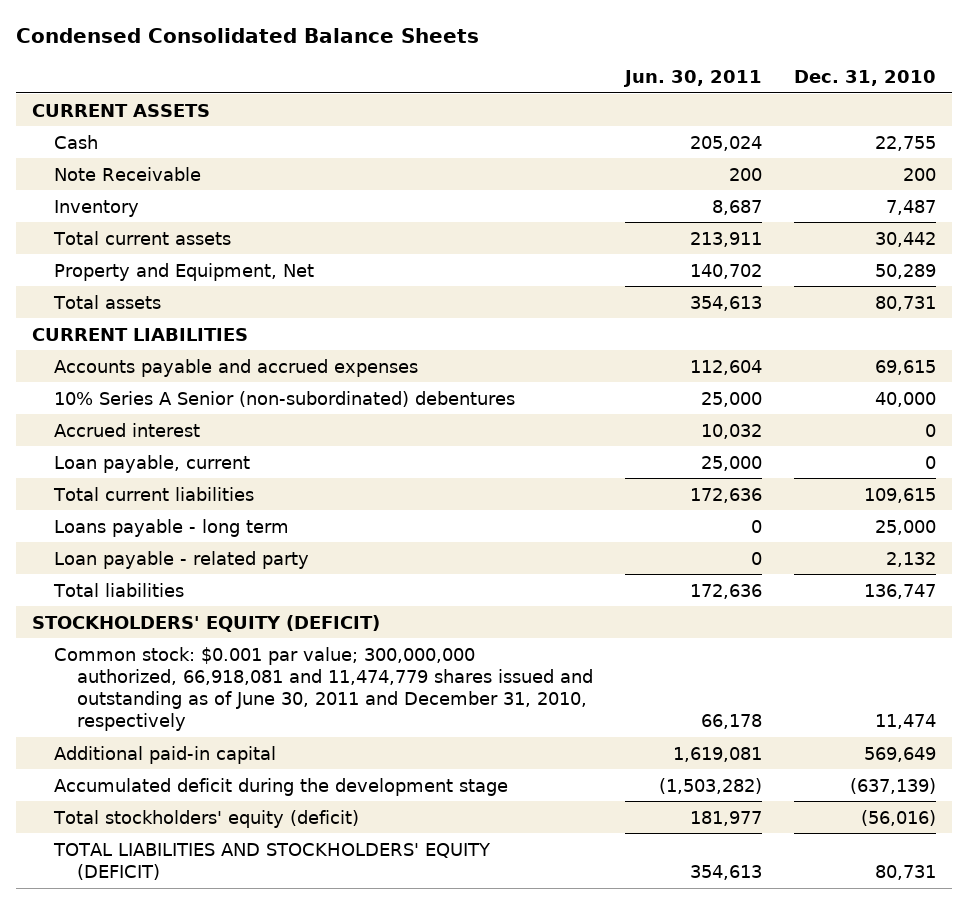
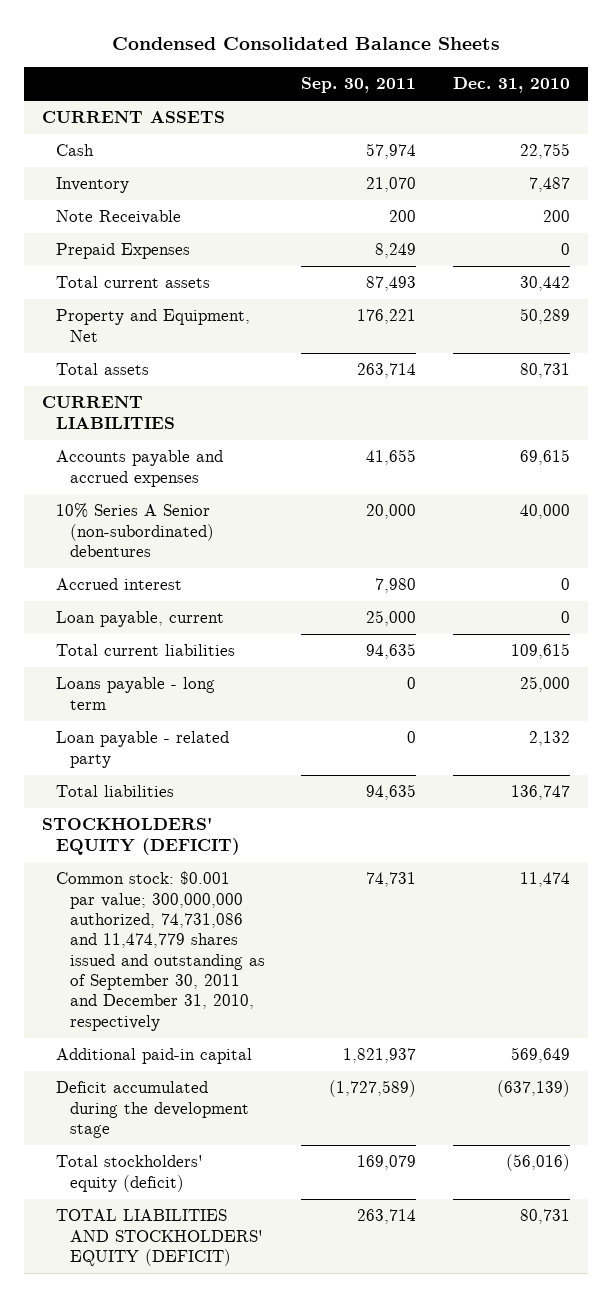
[622,69,762,87] Jun. 30, 2011 -> none
none -> [301,77,417,94] Sep. 30, 2011
[54,166,202,181] Note Receivable -> [56,210,182,225] Note Receivable
none -> [56,243,191,260] Prepaid Expenses
[54,646,593,732] Common stock: $0.001 par value; 300,000,000 authorized, 66,918,081 and 11,474,779 shares issued and outstanding as of June 30, 2011 and December 31, 2010, respectively -> [56,871,265,1031] Common stock: $0.001 par value; 300,000,000 authorized, 74,731,086 and 11,474,779 shares issued and outstanding as of September 30, 2011 and December 31, 2010, respectively
[54,777,509,796] Accumulated deficit during the development stage -> [56,1081,249,1139] Deficit accumulated during the development stage

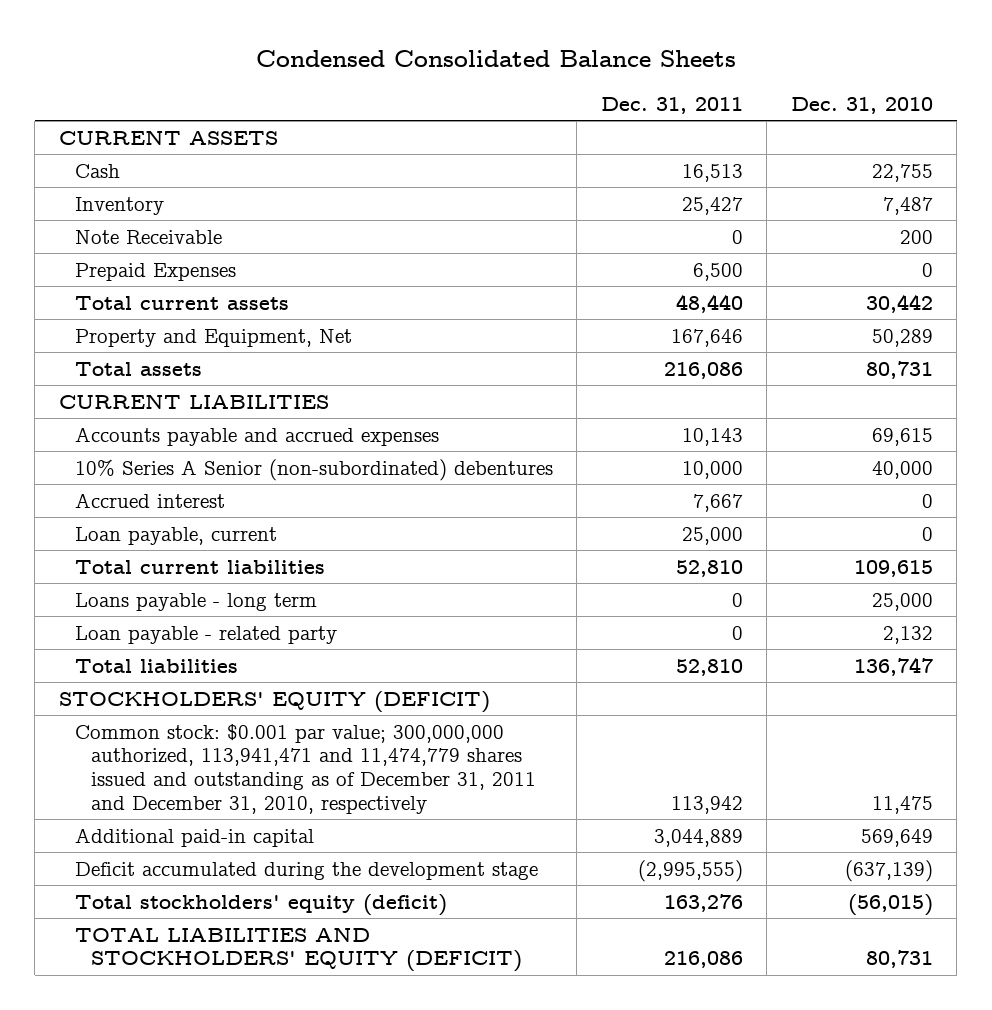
[301,77,417,94] Sep. 30, 2011 -> none
none -> [600,96,743,114] Dec. 31, 2011
[56,871,265,1031] Common stock: $0.001 par value; 300,000,000 authorized, 74,731,086 and 11,474,779 shares issued and outstanding as of September 30, 2011 and December 31, 2010, respectively -> [74,723,536,815] Common stock: $0.001 par value; 300,000,000 authorized, 113,941,471 and 11,474,779 shares issued and outstanding as of December 31, 2011 and December 31, 2010, respectively
[519,872,570,888] 11,474 -> [871,796,933,815] 11,475
[505,1154,570,1172] (56,016) -> [847,893,933,916] (56,015)

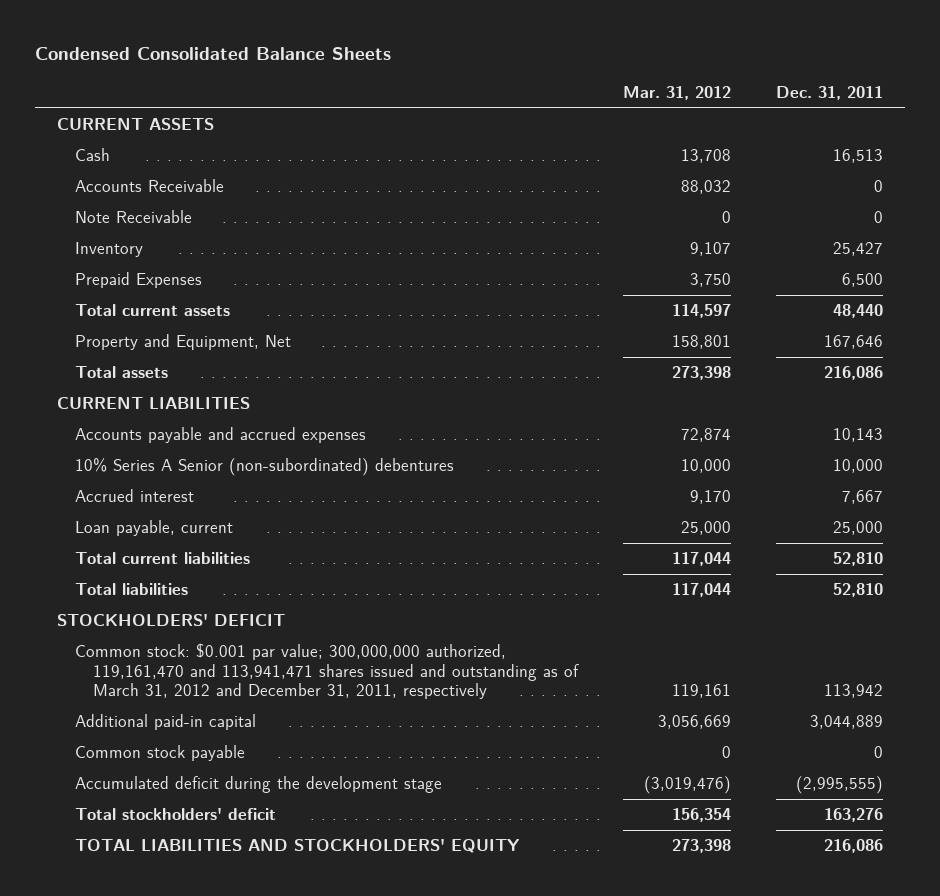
[790,96,933,114] Dec. 31, 2010 -> none
none -> [623,85,732,100] Mar. 31, 2012
none -> [75,179,225,193] Accounts Receivable
[74,196,164,215] Inventory -> [75,242,144,258] Inventory
[74,592,317,611] Loans payable - long term -> none
[74,625,337,644] Loan payable - related party -> none
[58,690,490,713] STOCKHOLDERS' EQUITY (DEFICIT) -> [57,614,286,627] STOCKHOLDERS' DEFICIT
[74,723,536,815] Common stock: $0.001 par value; 300,000,000 authorized, 113,941,471 and 11,474,779 shares issued and outstanding as of December 31, 2011 and December 31, 2010, respectively -> [75,643,580,700] Common stock: $0.001 par value; 300,000,000 authorized, 119,161,470 and 113,941,471 shares issued and outstanding as of March 31, 2012 and December 31, 2011, respectively
none -> [75,745,246,762] Common stock payable
[74,861,538,880] Deficit accumulated during the development stage -> [75,776,443,794] Accumulated deficit during the development stage
[74,893,447,916] Total stockholders' equity (deficit) -> [75,808,277,821] Total stockholders' deficit
[74,926,522,973] TOTAL LIABILITIES AND STOCKHOLDERS' EQUITY (DEFICIT) -> [75,839,521,854] TOTAL LIABILITIES AND STOCKHOLDERS' EQUITY

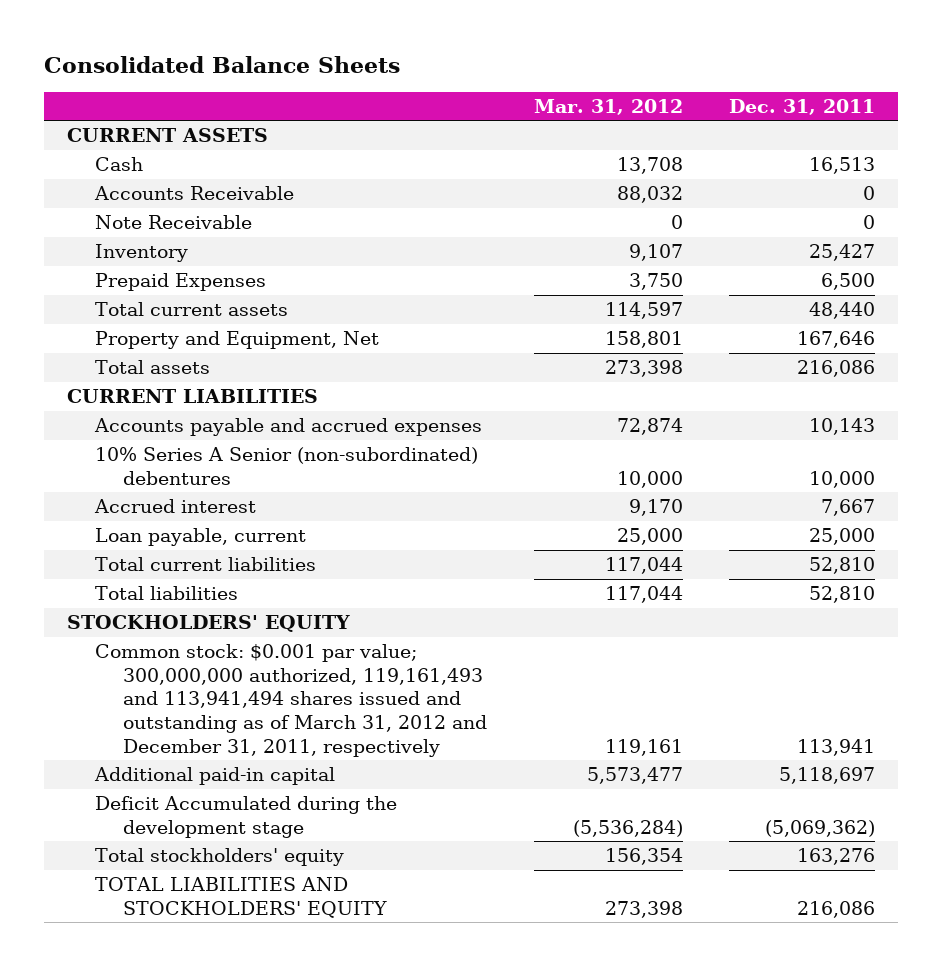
[34,47,391,61] Condensed Consolidated Balance Sheets -> [44,56,401,74] Consolidated Balance Sheets
[75,745,246,762] Common stock payable -> none
[57,614,286,627] STOCKHOLDERS' DEFICIT -> [67,615,351,633] STOCKHOLDERS' EQUITY
[75,643,580,700] Common stock: $0.001 par value; 300,000,000 authorized, 119,161,470 and 113,941,471 shares issued and outstanding as of March 31, 2012 and December 31, 2011, respectively -> [95,644,488,757] Common stock: $0.001 par value; 300,000,000 authorized, 119,161,493 and 113,941,494 shares issued and outstanding as of March 31, 2012 and December 31, 2011, respectively
[824,684,884,699] 113,942 -> [796,738,875,756] 113,941
[658,715,732,730] 3,056,669 -> [586,767,683,785] 5,573,477
[810,715,884,730] 3,044,889 -> [778,767,875,785] 5,118,697
[75,776,443,794] Accumulated deficit during the development stage -> [95,796,398,838] Deficit Accumulated during the development stage
[644,776,732,795] (3,019,476) -> [572,819,683,837] (5,536,284)
[796,776,884,795] (2,995,555) -> [764,819,875,837] (5,069,362)
[75,808,277,821] Total stockholders' deficit -> [95,848,345,867] Total stockholders' equity

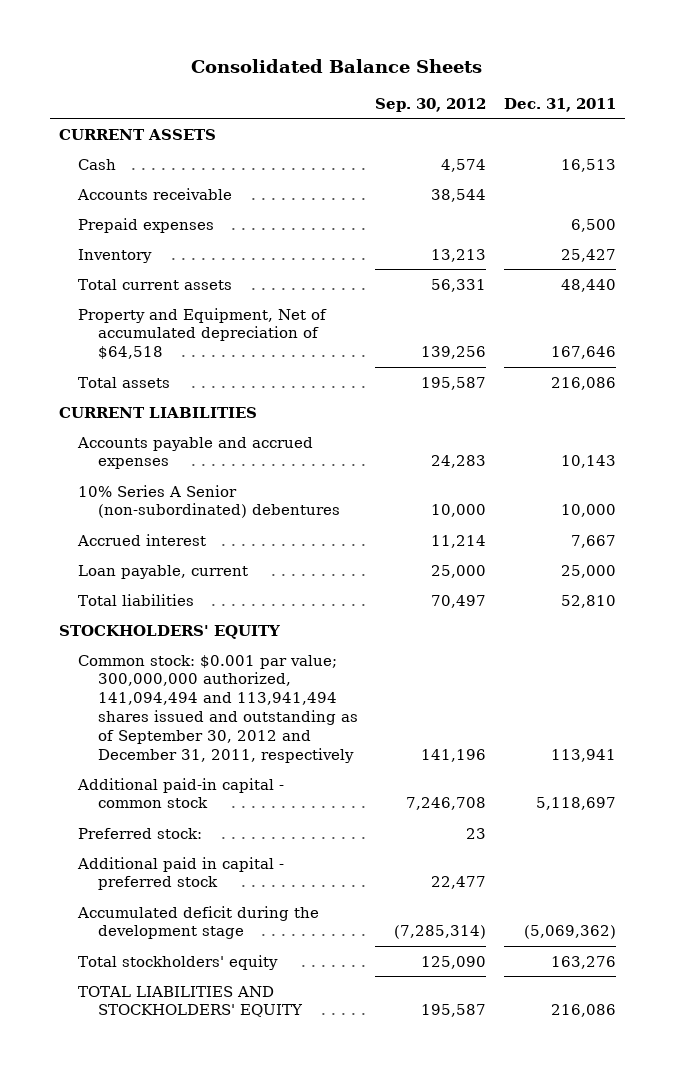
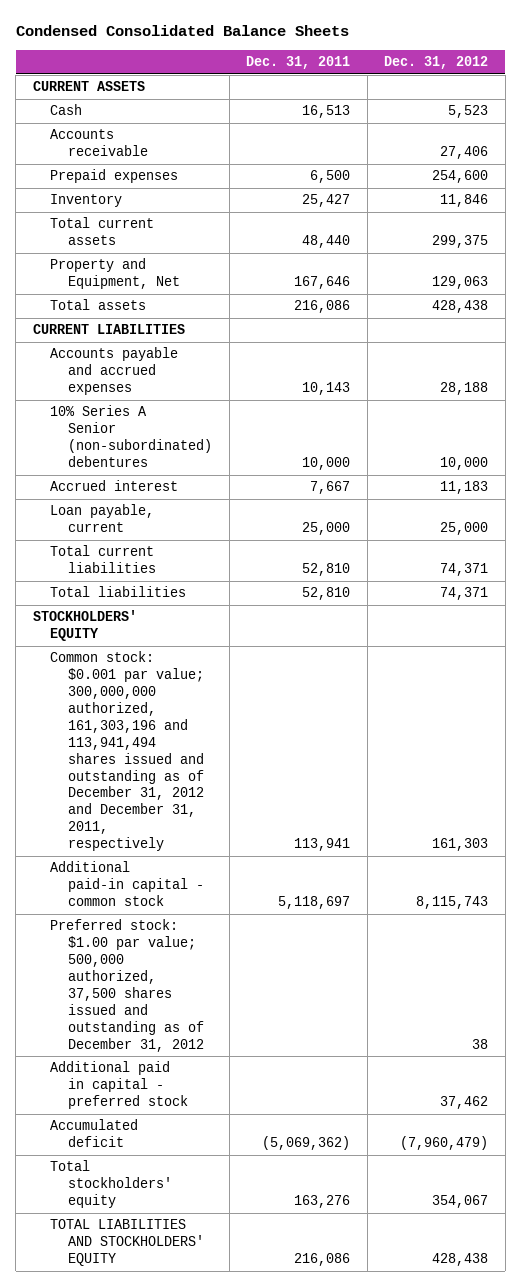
[191,59,483,74] Consolidated Balance Sheets -> [15,25,349,37] Condensed Consolidated Balance Sheets
[375,97,487,112] Sep. 30, 2012 -> none
none -> [384,55,489,69] Dec. 31, 2012
[78,307,328,360] Property and Equipment, Net of accumulated depreciation of $64,518 -> [50,258,181,290] Property and Equipment, Net
none -> [50,545,157,574] Total current liabilities
[78,654,358,763] Common stock: $0.001 par value; 300,000,000 authorized, 141,094,494 and 113,941,494 shares issued and outstanding as of September 30, 2012 and December 31, 2011, respectively -> [50,651,205,852] Common stock: $0.001 par value; 300,000,000 authorized, 161,303,196 and 113,941,494 shares issued and outstanding as of December 31, 2012 and December 31, 2011, respectively
[78,827,203,839] Preferred stock: -> [50,919,205,1052] Preferred stock: $1.00 par value; 500,000 authorized, 37,500 shares issued and outstanding as of December 31, 2012
[77,905,320,940] Accumulated deficit during the development stage -> [50,1119,139,1148] Accumulated deficit

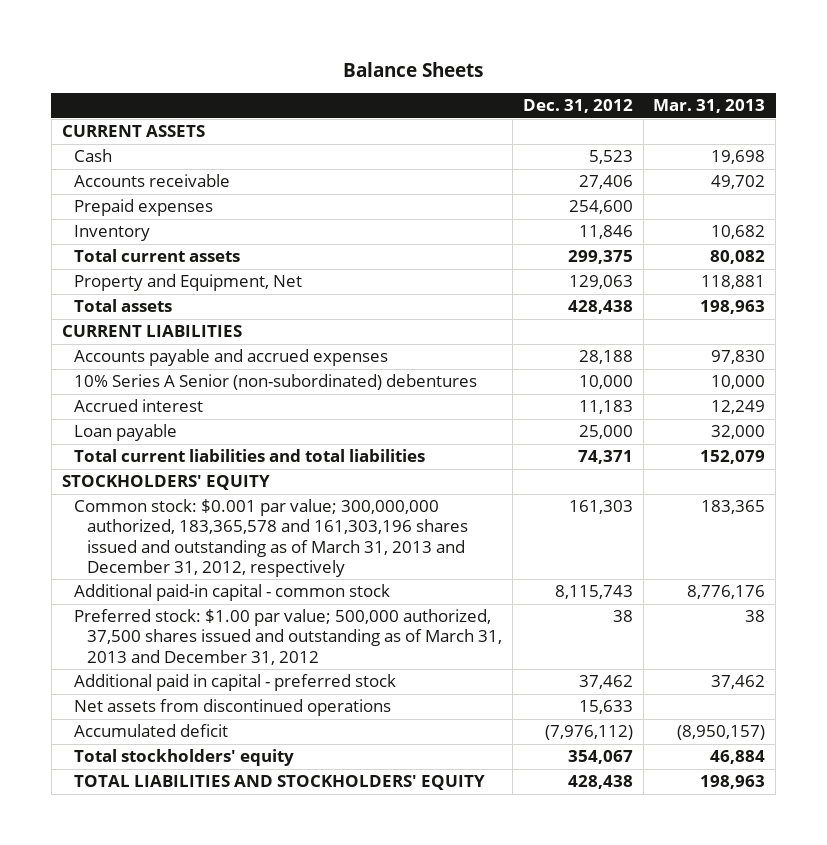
[15,25,349,37] Condensed Consolidated Balance Sheets -> [343,61,484,77] Balance Sheets
[246,55,351,69] Dec. 31, 2011 -> none
none -> [653,99,766,114] Mar. 31, 2013
[50,586,187,598] Total liabilities -> none
[50,504,155,533] Loan payable, current -> [74,424,178,442] Loan payable
[50,545,157,574] Total current liabilities -> [74,449,426,463] Total current liabilities and total liabilities
[50,651,205,852] Common stock: $0.001 par value; 300,000,000 authorized, 161,303,196 and 113,941,494 shares issued and outstanding as of December 31, 2012 and December 31, 2011, respectively -> [74,499,469,577] Common stock: $0.001 par value; 300,000,000 authorized, 183,365,578 and 161,303,196 shares issued and outstanding as of March 31, 2013 and December 31, 2012, respectively
[50,919,205,1052] Preferred stock: $1.00 par value; 500,000 authorized, 37,500 shares issued and outstanding as of December 31, 2012 -> [74,609,503,665] Preferred stock: $1.00 par value; 500,000 authorized, 37,500 shares issued and outstanding as of March 31, 2013 and December 31, 2012
none -> [74,699,392,717] Net assets from discontinued operations
[400,1136,489,1151] (7,960,479) -> [544,725,633,741] (7,976,112)

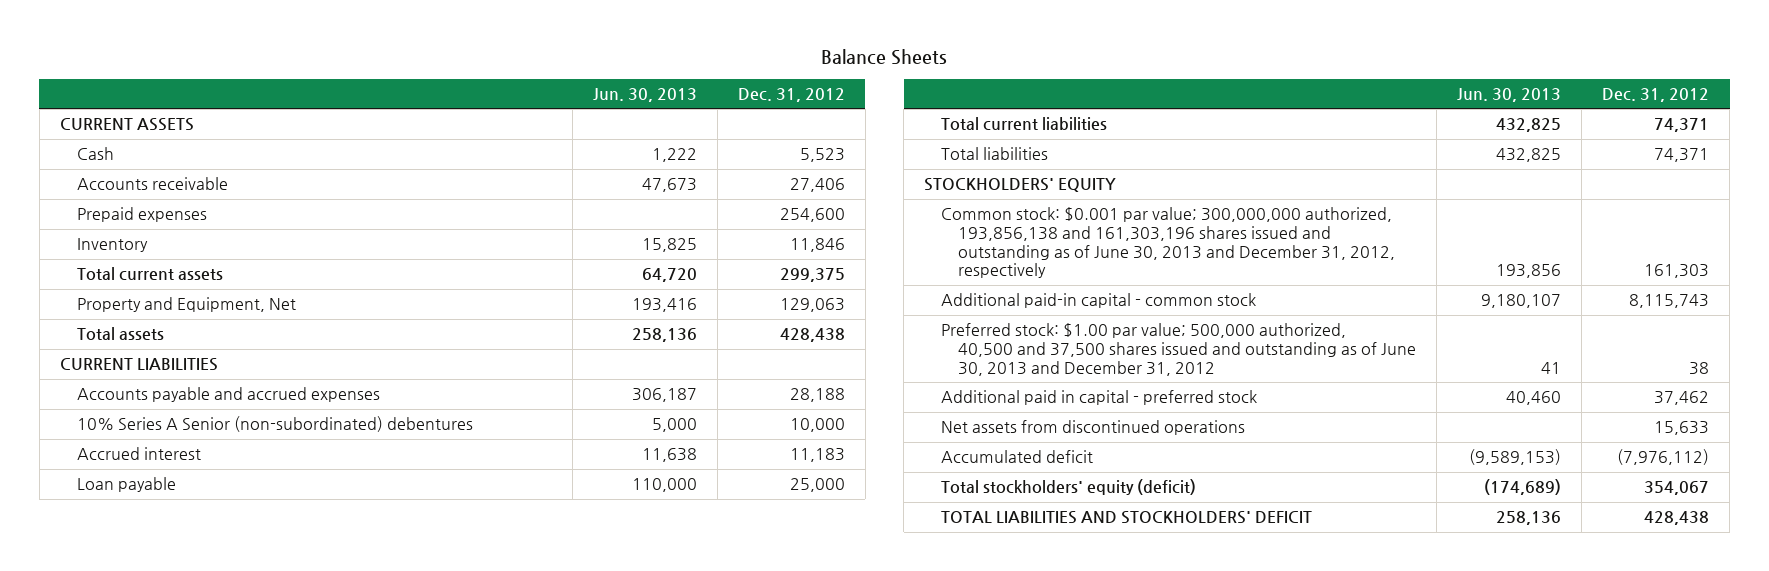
[653,99,766,114] Mar. 31, 2013 -> none
none -> [592,87,697,102] Jun. 30, 2013
[74,449,426,463] Total current liabilities and total liabilities -> [941,117,1108,132] Total current liabilities
none -> [941,147,1049,161] Total liabilities
[74,499,469,577] Common stock: $0.001 par value; 300,000,000 authorized, 183,365,578 and 161,303,196 shares issued and outstanding as of March 31, 2013 and December 31, 2012, respectively -> [941,207,1396,279] Common stock: $0.001 par value; 300,000,000 authorized, 193,856,138 and 161,303,196 shares issued and outstanding as of June 30, 2013 and December 31, 2012, respectively
[74,609,503,665] Preferred stock: $1.00 par value; 500,000 authorized, 37,500 shares issued and outstanding as of March 31, 2013 and December 31, 2012 -> [941,323,1417,376] Preferred stock: $1.00 par value; 500,000 authorized, 40,500 and 37,500 shares issued and outstanding as of June 30, 2013 and December 31, 2012
[74,749,295,767] Total stockholders' equity -> [941,479,1197,496] Total stockholders' equity (deficit)
[74,775,486,791] TOTAL LIABILITIES AND STOCKHOLDERS' EQUITY -> [941,511,1313,525] TOTAL LIABILITIES AND STOCKHOLDERS' DEFICIT

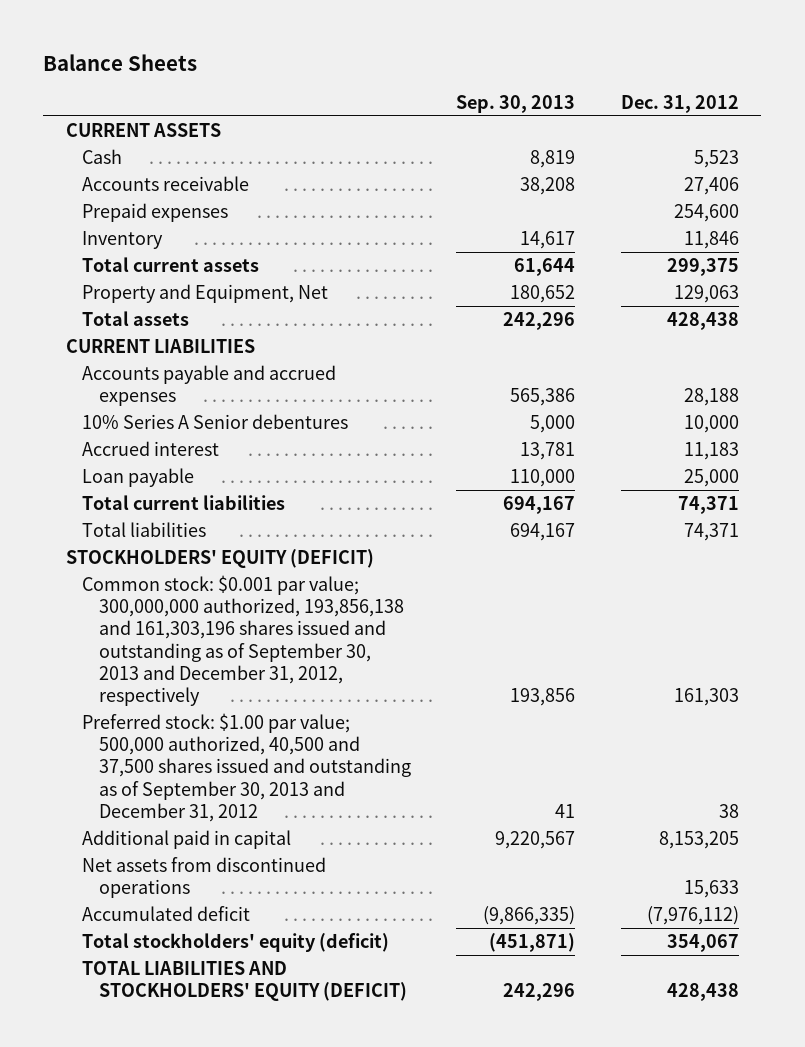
[592,87,697,102] Jun. 30, 2013 -> none
none -> [456,95,576,114] Sep. 30, 2013
[76,416,473,433] 10% Series A Senior (non-subordinated) debentures -> [82,413,349,429] 10% Series A Senior debentures
[941,293,1257,309] Additional paid-in capital - common stock -> none
[924,178,1117,193] STOCKHOLDERS' EQUITY -> [66,548,375,568] STOCKHOLDERS' EQUITY (DEFICIT)
[941,207,1396,279] Common stock: $0.001 par value; 300,000,000 authorized, 193,856,138 and 161,303,196 shares issued and outstanding as of June 30, 2013 and December 31, 2012, respectively -> [82,574,404,707] Common stock: $0.001 par value; 300,000,000 authorized, 193,856,138 and 161,303,196 shares issued and outstanding as of September 30, 2013 and December 31, 2012, respectively
[941,323,1417,376] Preferred stock: $1.00 par value; 500,000 authorized, 40,500 and 37,500 shares issued and outstanding as of June 30, 2013 and December 31, 2012 -> [82,712,411,822] Preferred stock: $1.00 par value; 500,000 authorized, 40,500 and 37,500 shares issued and outstanding as of September 30, 2013 and December 31, 2012
[941,390,1258,406] Additional paid in capital - preferred stock -> [82,829,292,849] Additional paid in capital
[1654,391,1710,406] 37,462 -> [658,830,739,849] 8,153,205
[941,511,1313,525] TOTAL LIABILITIES AND STOCKHOLDERS' DEFICIT -> [82,960,407,1002] TOTAL LIABILITIES AND STOCKHOLDERS' EQUITY (DEFICIT)

